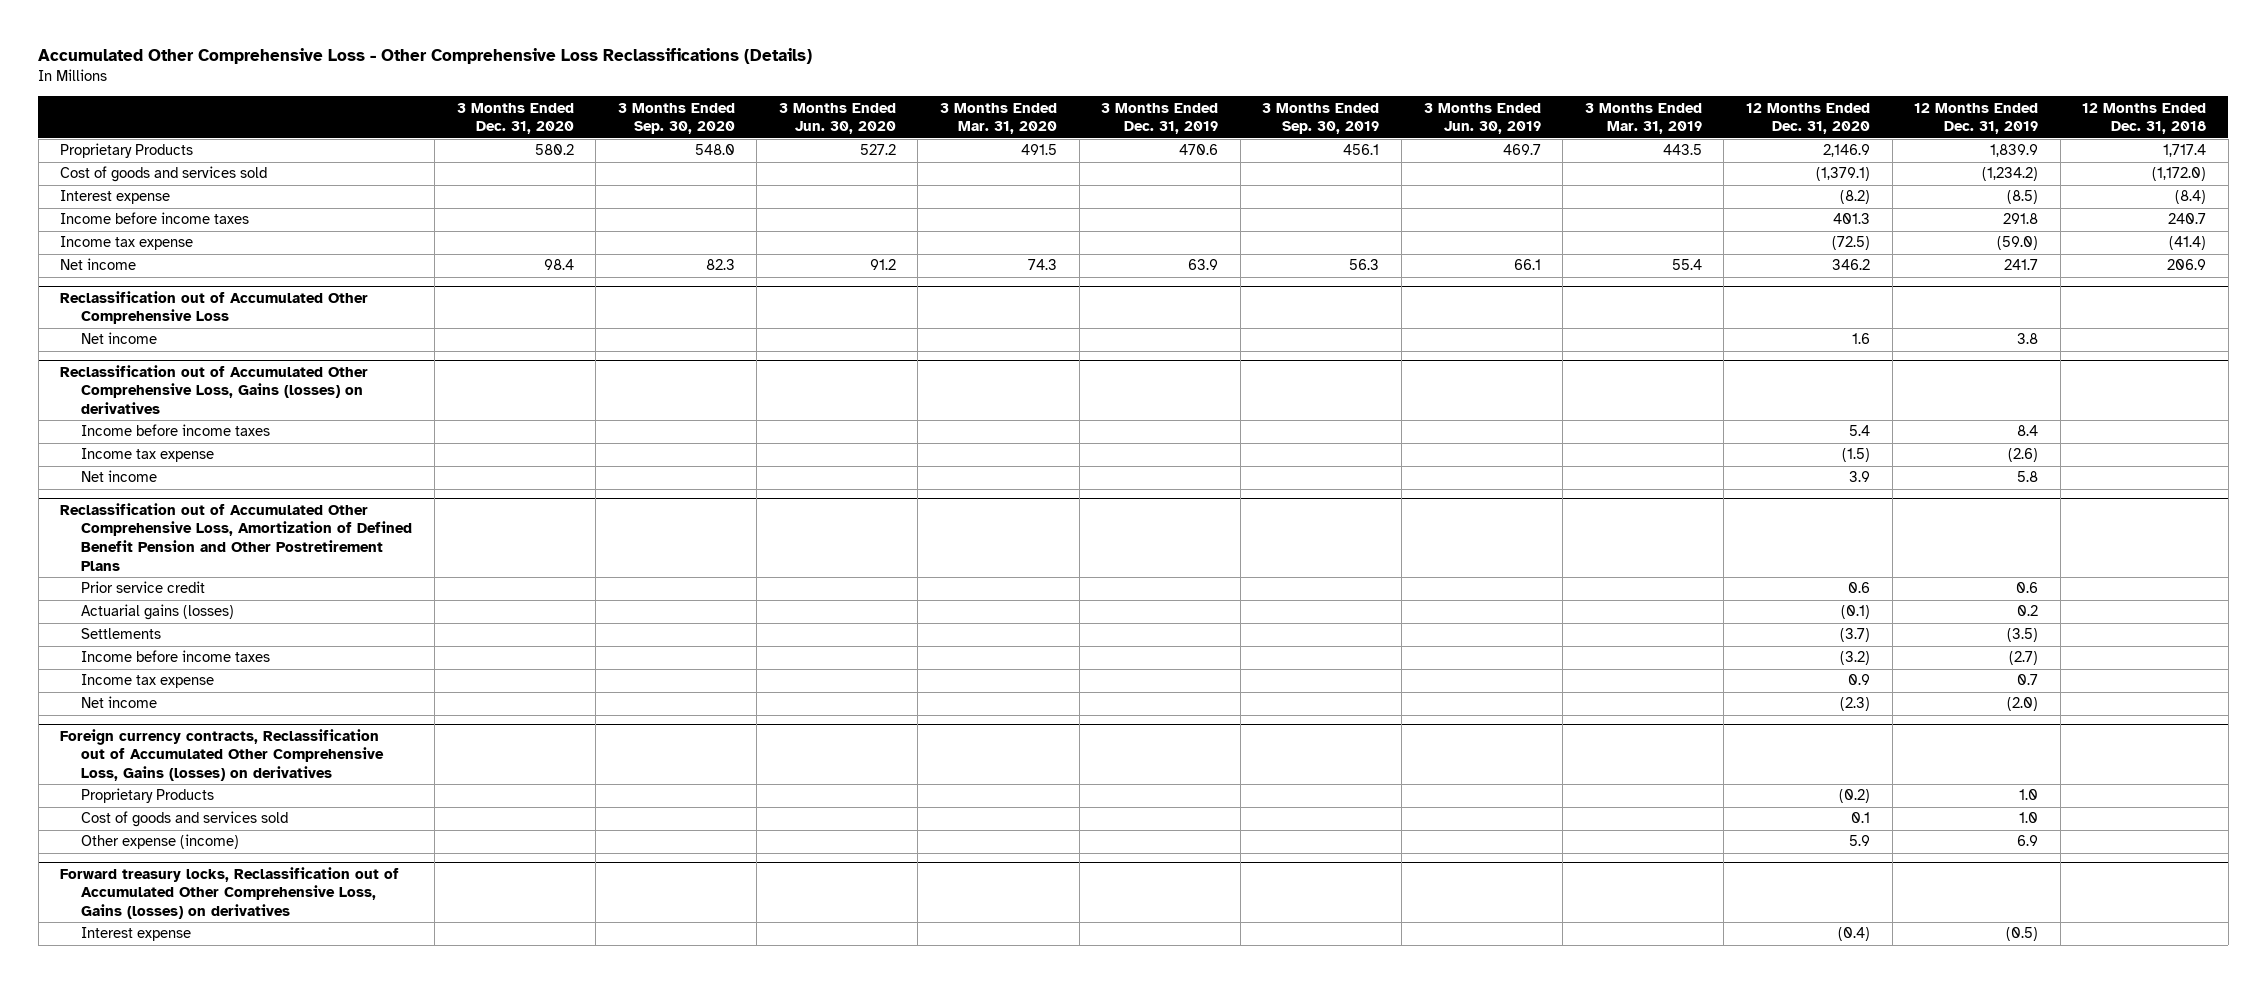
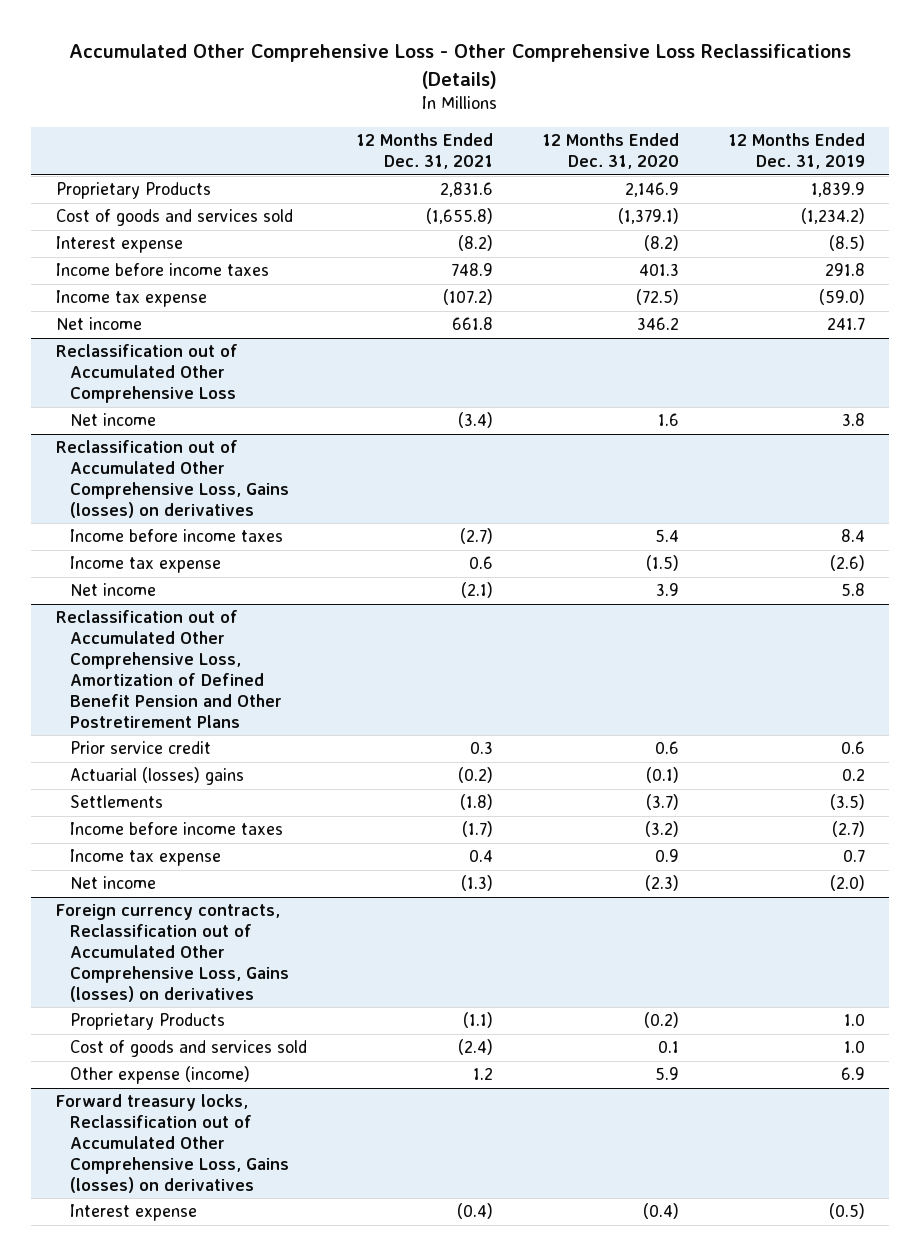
[456,102,574,135] 3 Months Ended Dec. 31, 2020 -> none
[617,102,735,135] 3 Months Ended Sep. 30, 2020 -> none
[778,102,896,135] 3 Months Ended Jun. 30, 2020 -> none
[940,102,1058,135] 3 Months Ended Mar. 31, 2020 -> none
[1101,102,1219,135] 3 Months Ended Dec. 31, 2019 -> none
[1262,102,1380,135] 3 Months Ended Sep. 30, 2019 -> none
[1423,102,1541,135] 3 Months Ended Jun. 30, 2019 -> none
[1584,102,1702,135] 3 Months Ended Mar. 31, 2019 -> none
[2082,102,2207,135] 12 Months Ended Dec. 31, 2018 -> none
none -> [355,133,493,170] 12 Months Ended Dec. 31, 2021
[81,604,235,621] Actuarial gains (losses) -> [69,767,244,786] Actuarial (losses) gains

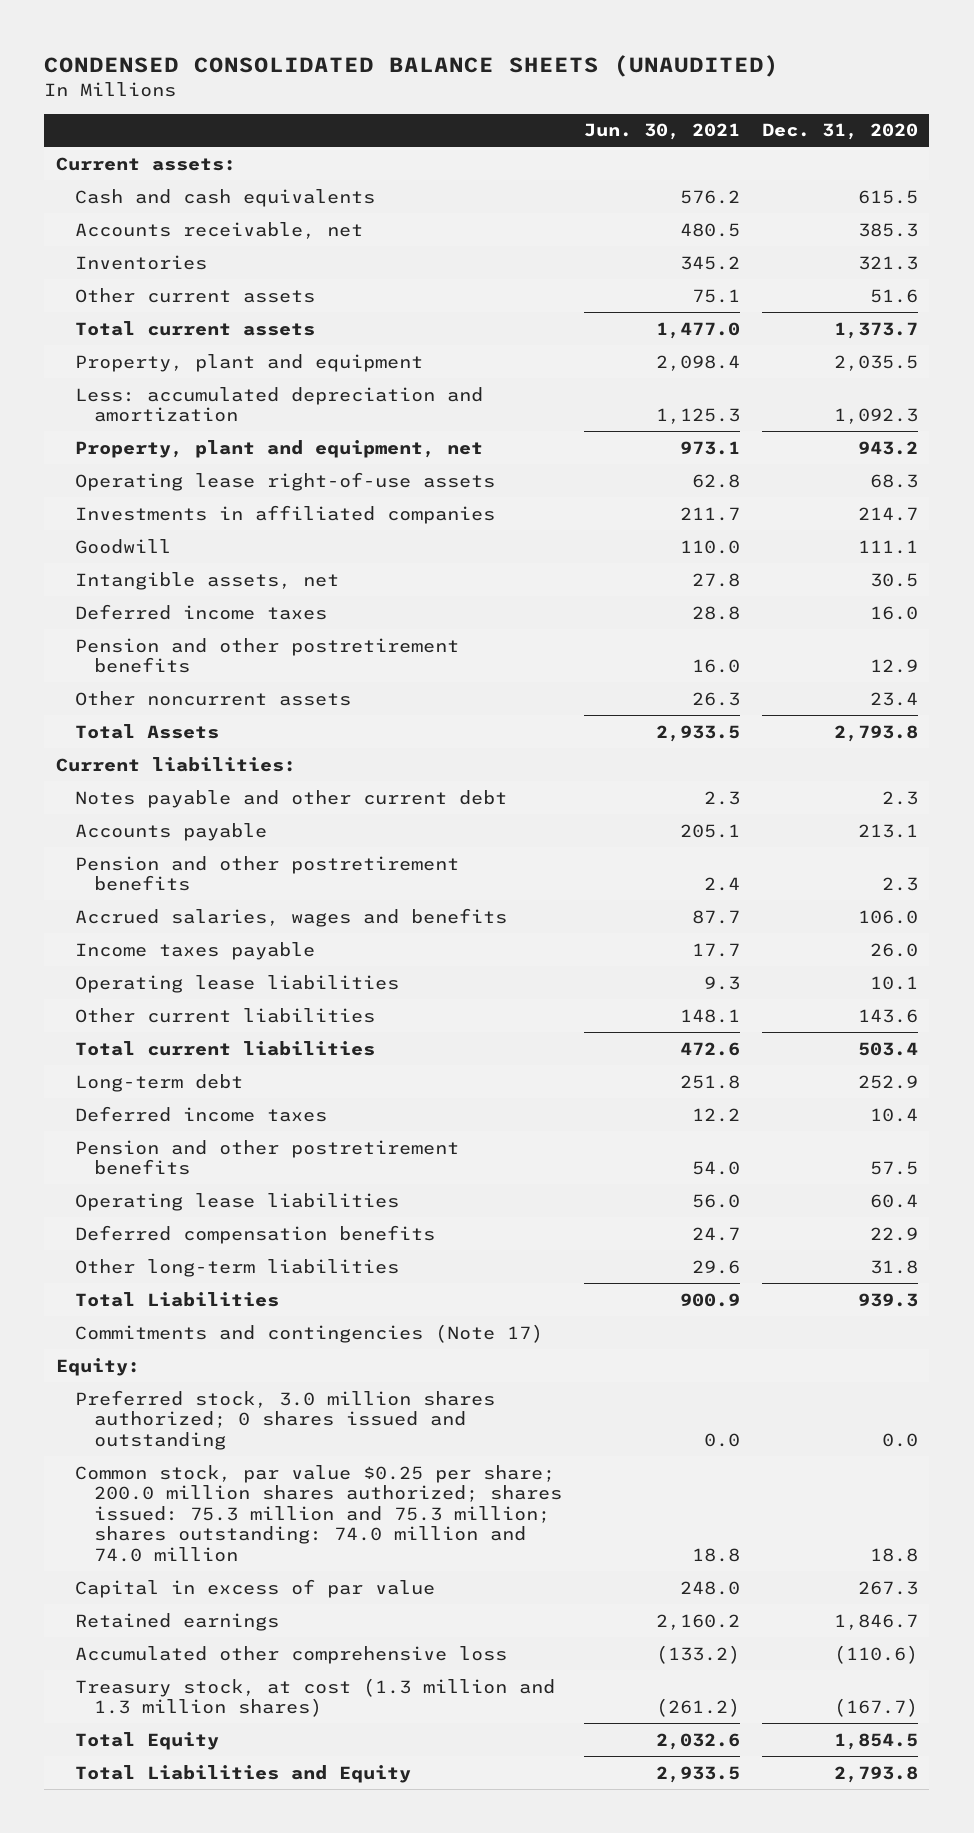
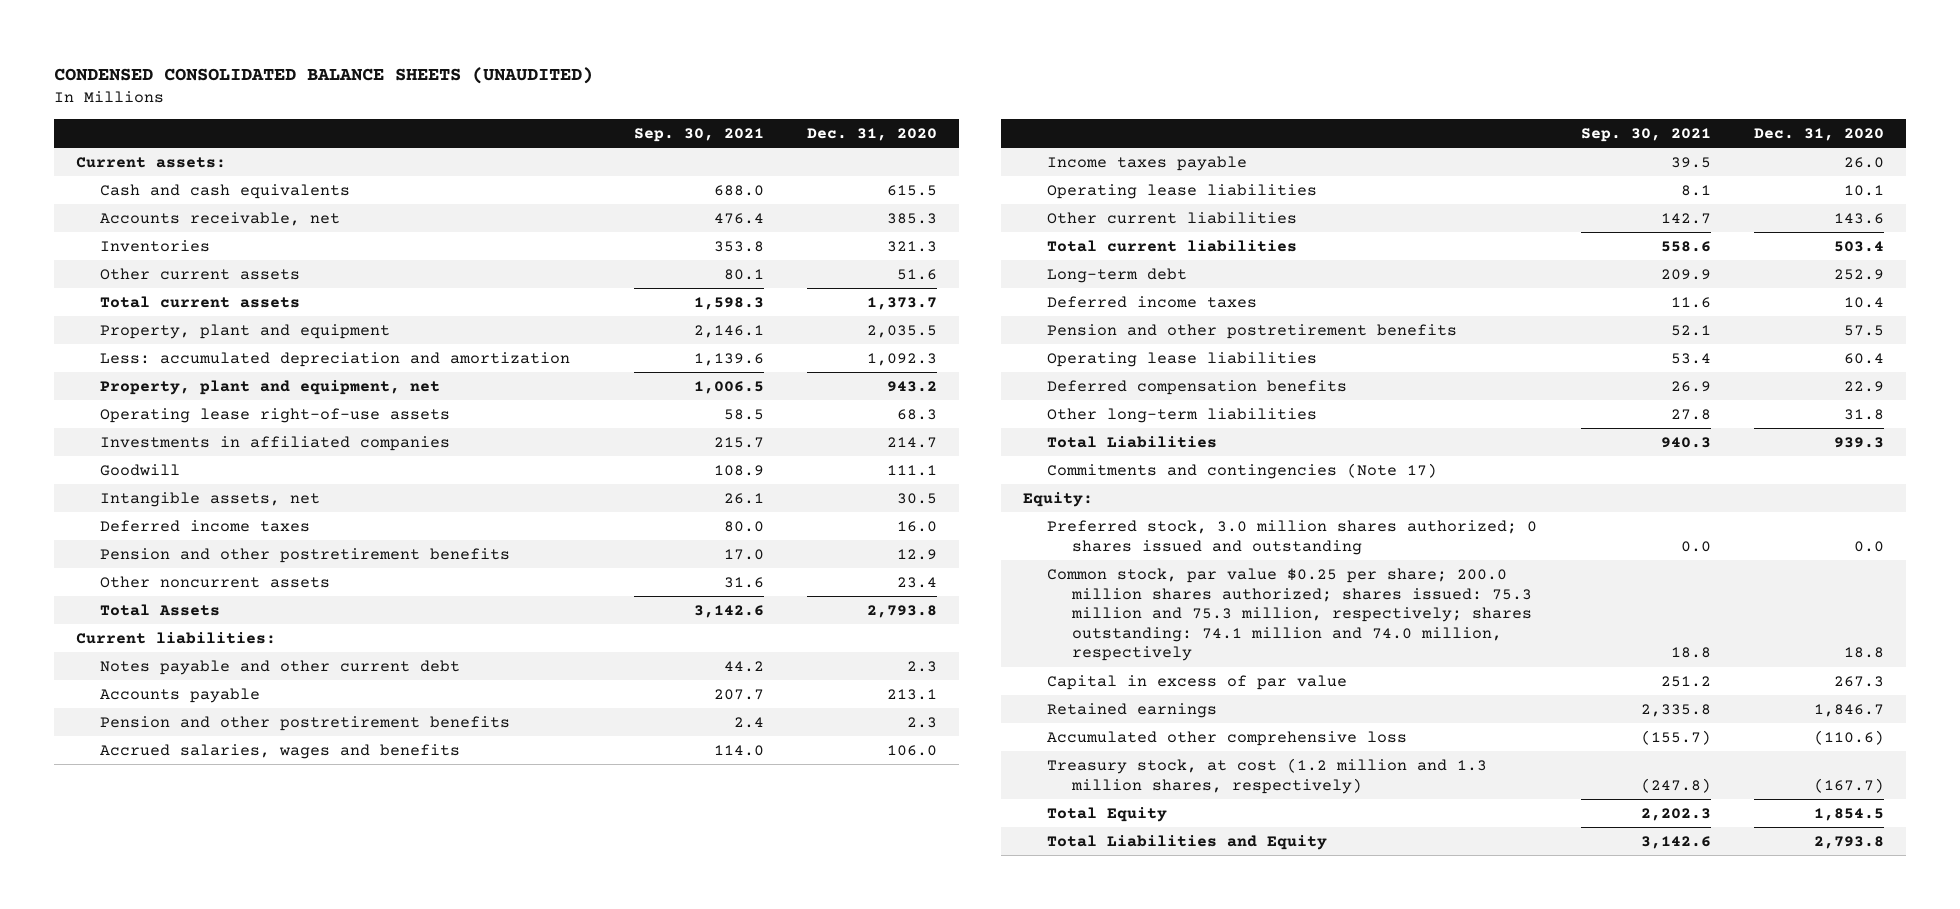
[584,123,741,141] Jun. 30, 2021 -> none
none -> [633,127,764,142] Sep. 30, 2021
[74,1464,562,1562] Common stock, par value $0.25 per share; 200.0 million shares authorized; shares issued: 75.3 million and 75.3 million; shares outstanding: 74.0 million and 74.0 million -> [1047,567,1532,662] Common stock, par value $0.25 per share; 200.0 million shares authorized; shares issued: 75.3 million and 75.3 million, respectively; shares outstanding: 74.1 million and 74.0 million, respectively
[74,1677,555,1718] Treasury stock, at cost (1.3 million and 1.3 million shares) -> [1047,757,1488,794] Treasury stock, at cost (1.2 million and 1.3 million shares, respectively)

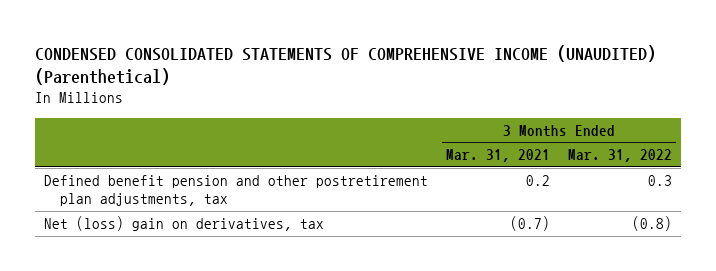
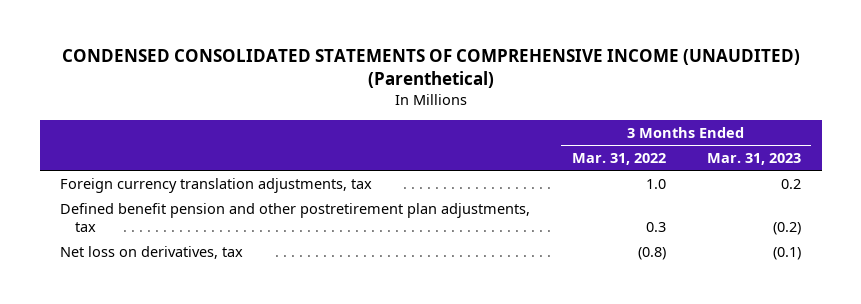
[445,149,550,163] Mar. 31, 2021 -> none
none -> [707,153,802,166] Mar. 31, 2023
none -> [60,177,373,193] Foreign currency translation adjustments, tax
[44,216,325,232] Net (loss) gain on derivatives, tax -> [60,245,244,259] Net loss on derivatives, tax

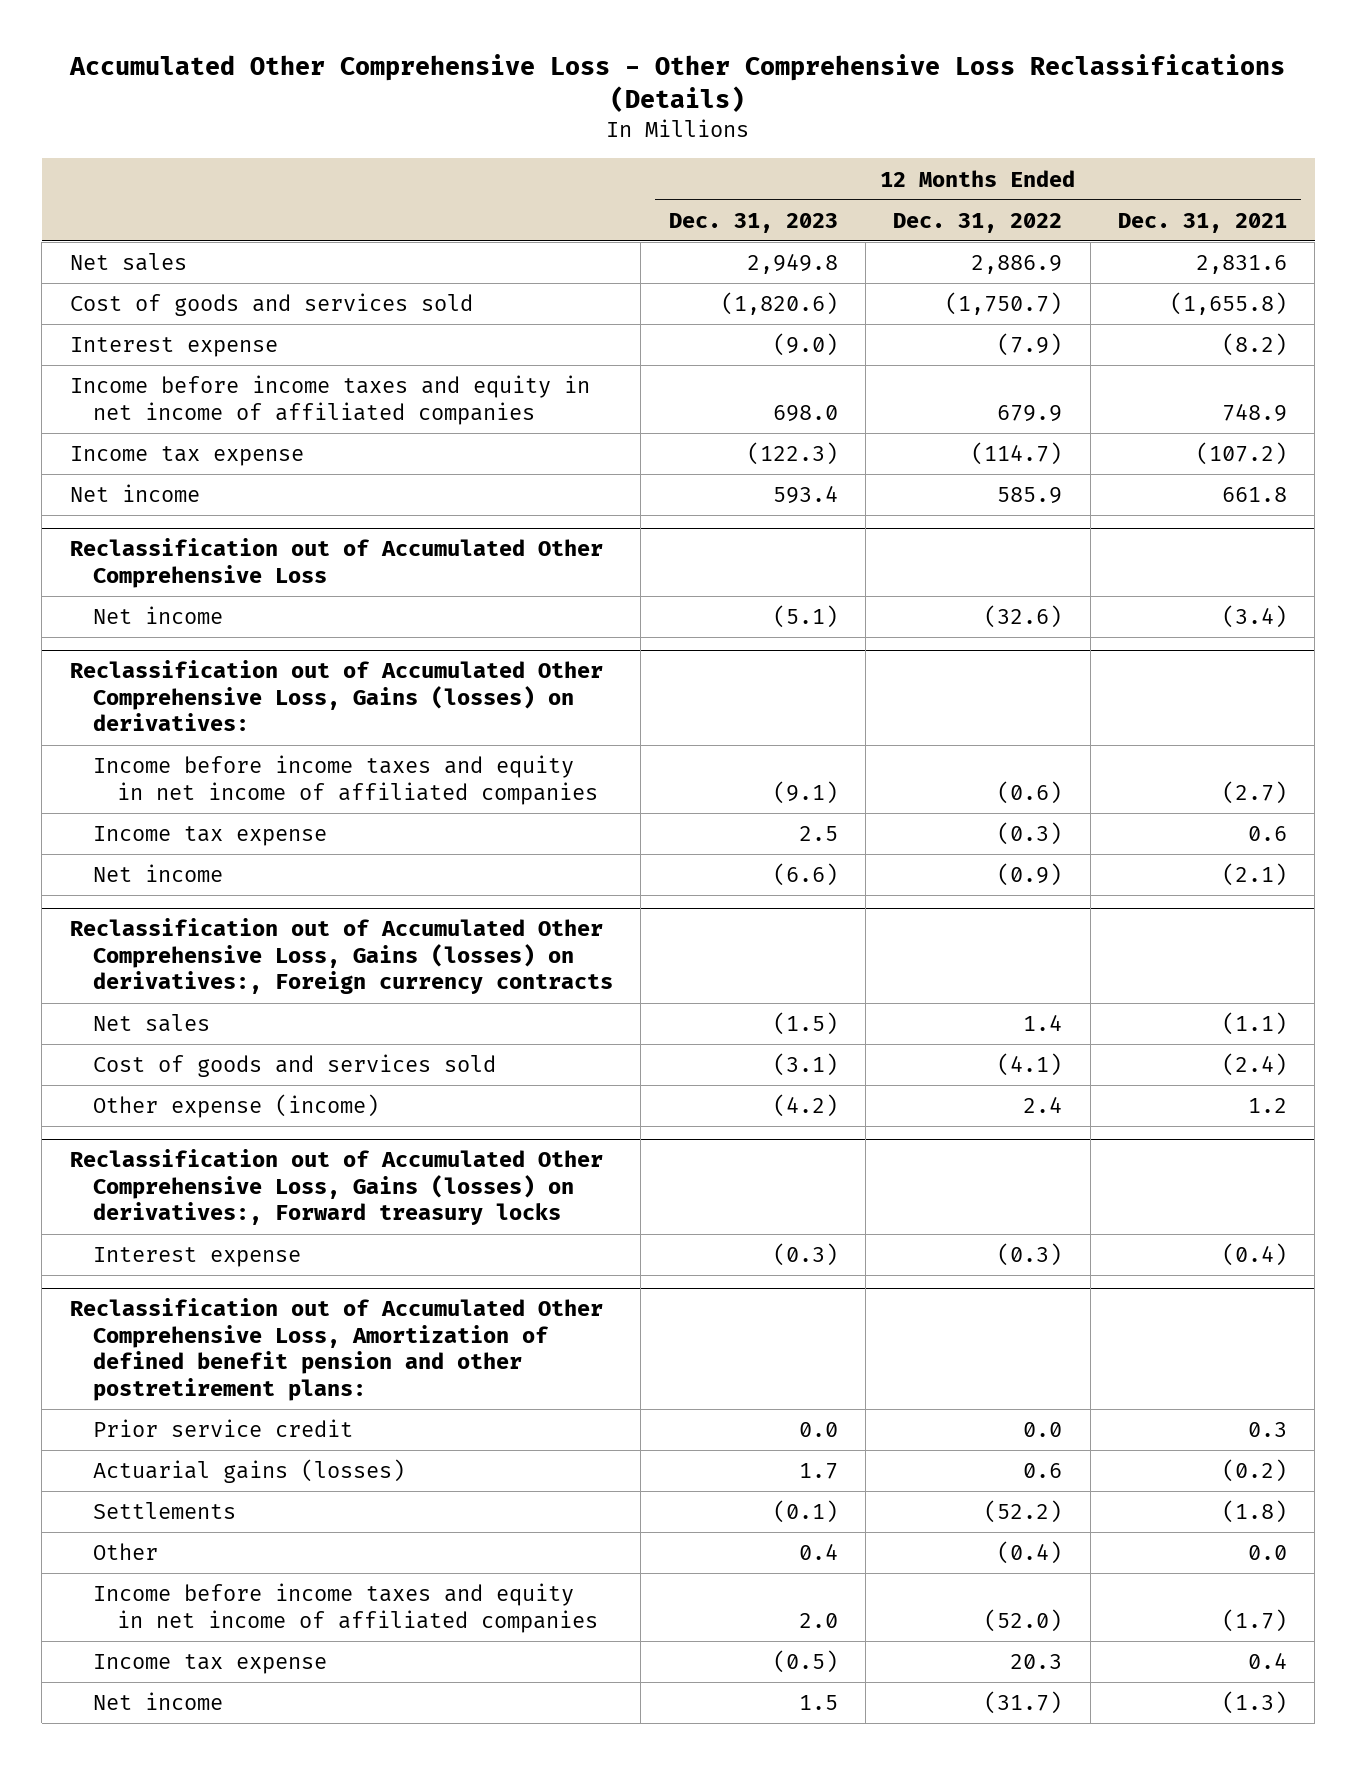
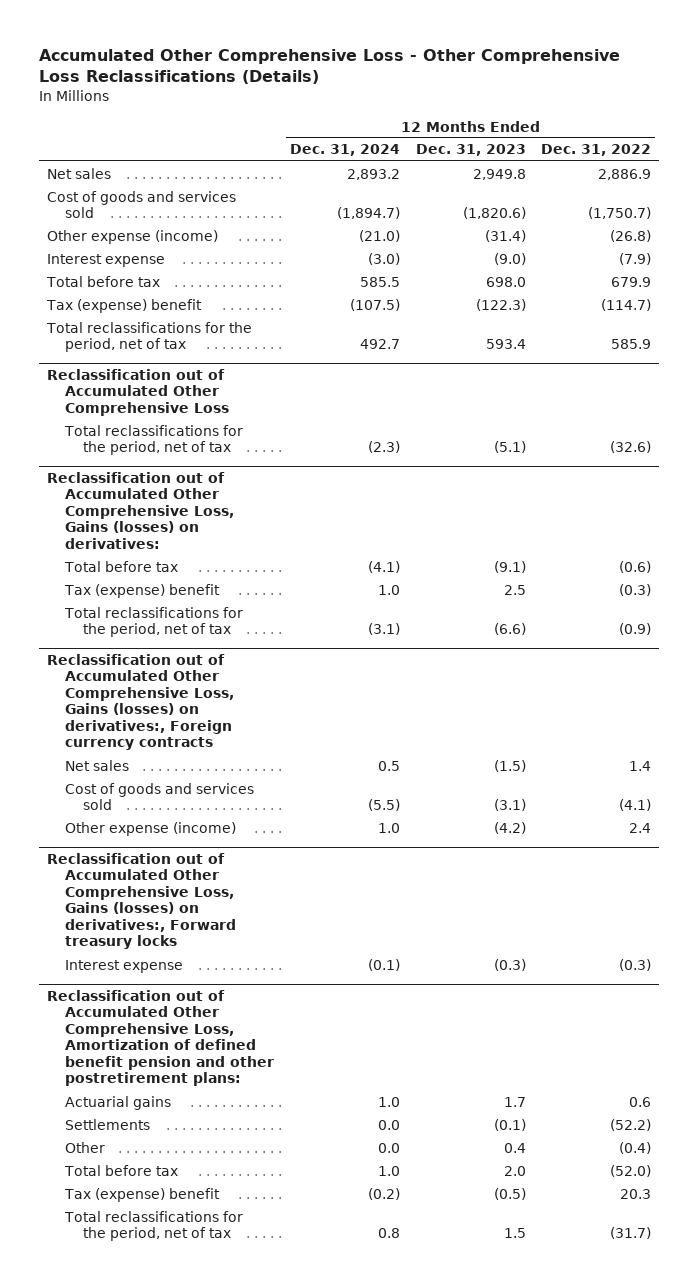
[1117,212,1287,233] Dec. 31, 2021 -> none
none -> [289,144,400,157] Dec. 31, 2024
none -> [47,229,219,244] Other expense (income)
[69,375,590,425] Income before income taxes and equity in net income of affiliated companies -> [46,275,161,287] Total before tax
[69,446,304,467] Income tax expense -> [46,298,203,313] Tax (expense) benefit
[69,484,200,503] Net income -> [46,321,253,353] Total reclassifications for the period, net of tax
[93,606,224,625] Net income -> [63,424,243,456] Total reclassifications for the period, net of tax
[93,755,598,805] Income before income taxes and equity in net income of affiliated companies -> [63,560,178,572] Total before tax
[93,826,328,847] Income tax expense -> [63,583,220,598] Tax (expense) benefit
[93,864,224,883] Net income -> [63,606,243,638] Total reclassifications for the period, net of tax
[93,1419,354,1438] Prior service credit -> none
[93,1459,406,1484] Actuarial gains (losses) -> [64,1095,171,1110] Actuarial gains
[93,1583,598,1633] Income before income taxes and equity in net income of affiliated companies -> [63,1164,178,1176] Total before tax
[93,1654,328,1675] Income tax expense -> [63,1187,220,1202] Tax (expense) benefit
[93,1692,224,1711] Net income -> [63,1210,243,1242] Total reclassifications for the period, net of tax

